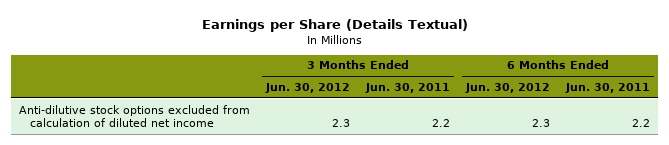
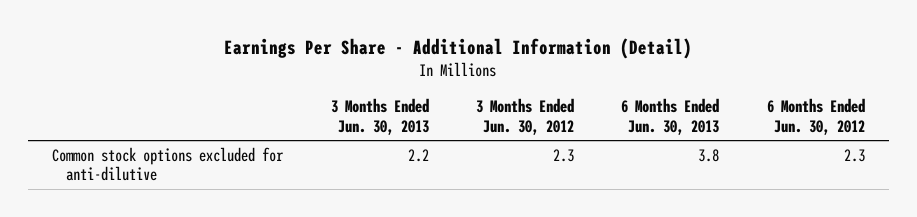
[201,18,468,32] Earnings per Share (Details Textual) -> [224,37,693,59] Earnings Per Share - Additional Information (Detail)
[365,82,451,93] Jun. 30, 2011 -> none
[565,82,651,93] Jun. 30, 2011 -> none
none -> [330,98,429,135] 3 Months Ended Jun. 30, 2013
none -> [621,98,720,135] 6 Months Ended Jun. 30, 2013
[19,104,251,128] Anti-dilutive stock options excluded from calculation of diluted net income -> [52,146,285,182] Common stock options excluded for anti-dilutive

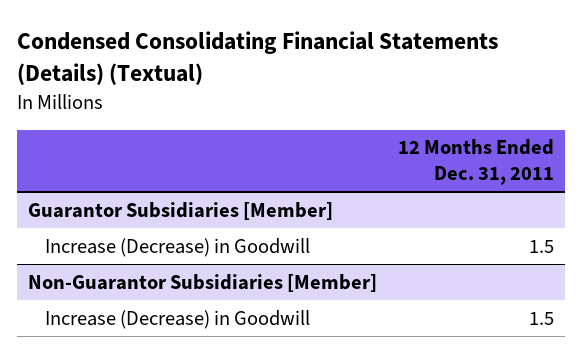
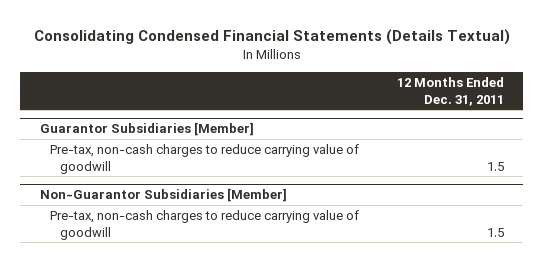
[17,31,499,86] Condensed Consolidating Financial Statements (Details) (Textual) -> [33,28,510,45] Consolidating Condensed Financial Statements (Details Textual)
[45,237,311,257] Increase (Decrease) in Goodwill -> [49,143,359,174] Pre-tax, non-cash charges to reduce carrying value of goodwill
[45,309,311,329] Increase (Decrease) in Goodwill -> [49,209,359,240] Pre-tax, non-cash charges to reduce carrying value of goodwill

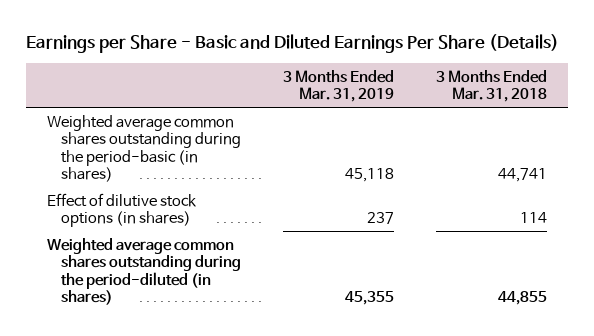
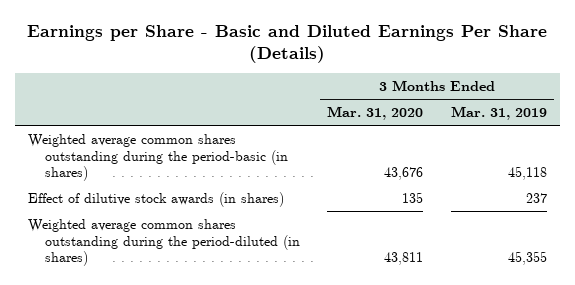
[436,69,548,103] 3 Months Ended Mar. 31, 2018 -> none
none -> [327,105,424,120] Mar. 31, 2020
[46,192,197,228] Effect of dilutive stock options (in shares) -> [28,191,285,207] Effect of dilutive stock awards (in shares)

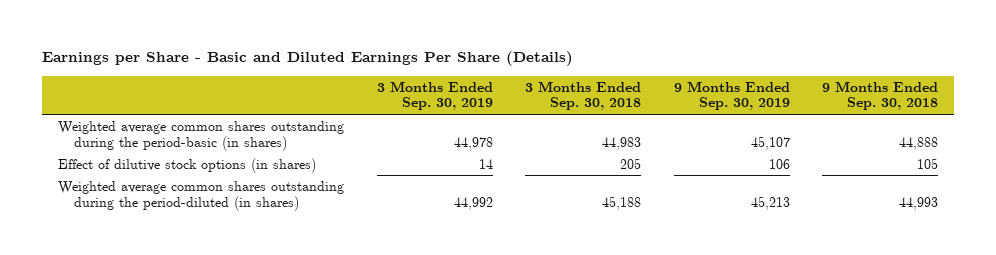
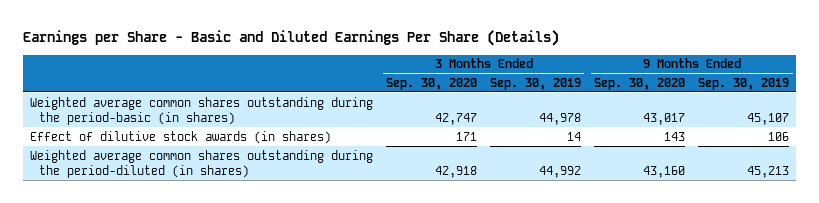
[525,80,642,111] 3 Months Ended Sep. 30, 2018 -> none
[821,80,938,111] 9 Months Ended Sep. 30, 2018 -> none
none -> [386,77,478,90] Sep. 30, 2020
none -> [594,77,686,90] Sep. 30, 2020
[58,157,317,173] Effect of dilutive stock options (in shares) -> [29,130,331,144] Effect of dilutive stock awards (in shares)

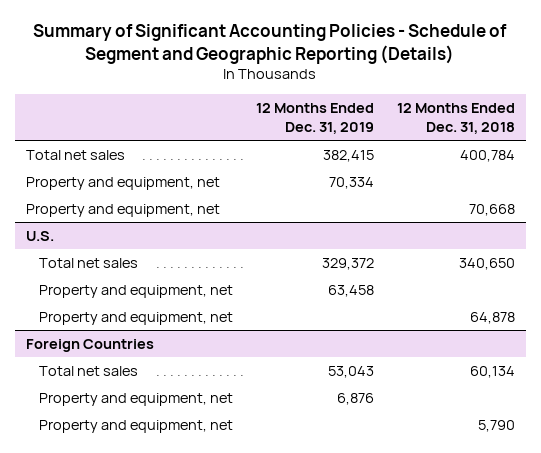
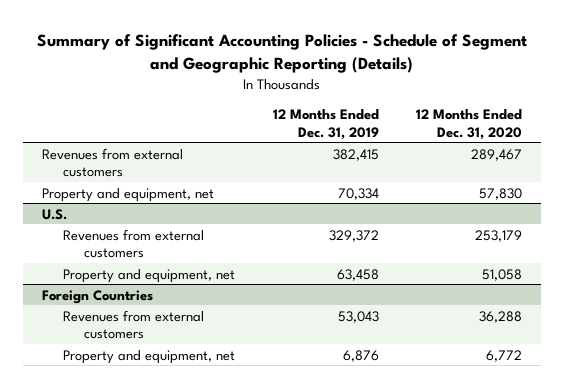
[396,103,515,134] 12 Months Ended Dec. 31, 2018 -> none
none -> [416,108,523,140] 12 Months Ended Dec. 31, 2020
[25,150,125,161] Total net sales -> [42,147,184,178] Revenues from external customers
[25,204,220,218] Property and equipment, net -> none
[38,258,138,269] Total net sales -> [63,228,205,259] Revenues from external customers
[38,312,233,326] Property and equipment, net -> none
[38,366,138,377] Total net sales -> [63,309,205,340] Revenues from external customers
[38,420,233,434] Property and equipment, net -> none

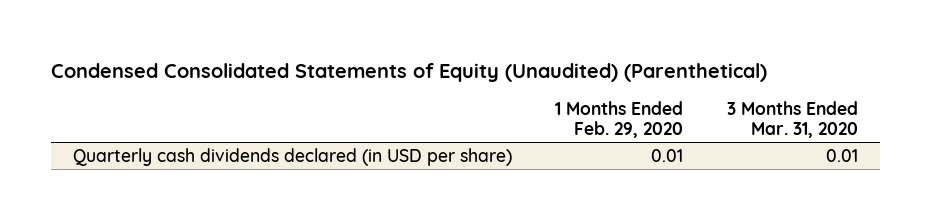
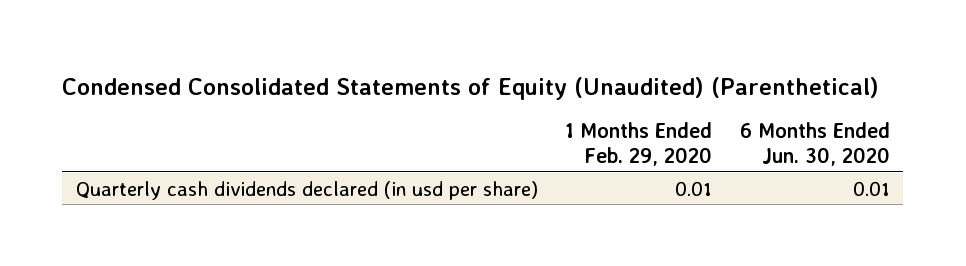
[726,100,858,139] 3 Months Ended Mar. 31, 2020 -> none
none -> [739,122,890,167] 6 Months Ended Jun. 30, 2020
[72,148,512,167] Quarterly cash dividends declared (in USD per share) -> [75,180,538,200] Quarterly cash dividends declared (in usd per share)

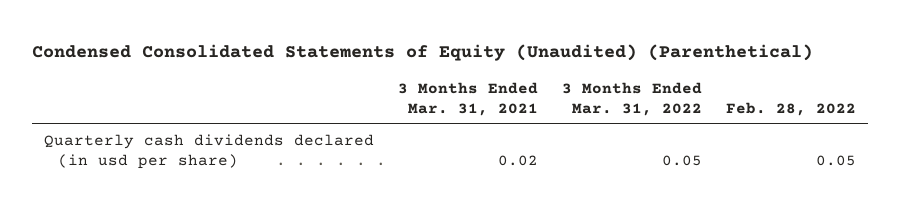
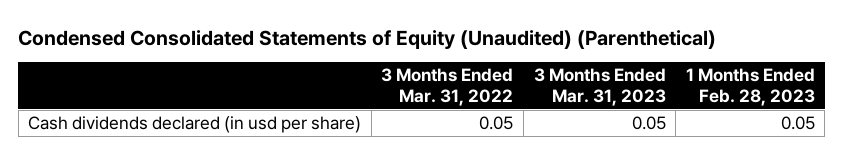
[398,82,539,116] 3 Months Ended Mar. 31, 2021 -> none
[726,101,857,116] Feb. 28, 2022 -> none
none -> [533,68,666,106] 3 Months Ended Mar. 31, 2023
none -> [685,68,815,106] 1 Months Ended Feb. 28, 2023
[44,134,375,169] Quarterly cash dividends declared (in usd per share) -> [28,116,362,134] Cash dividends declared (in usd per share)

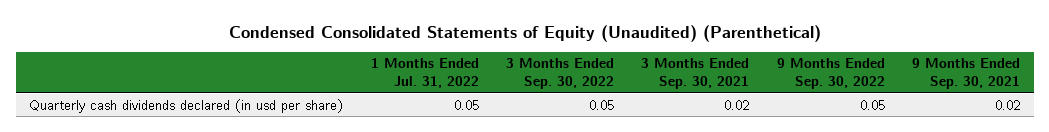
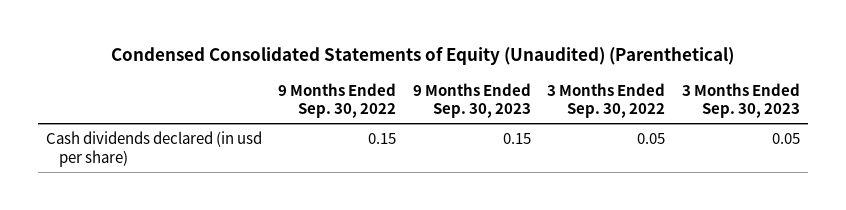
[370,58,479,89] 1 Months Ended Jul. 31, 2022 -> none
[641,58,750,90] 3 Months Ended Sep. 30, 2021 -> none
[911,58,1020,90] 9 Months Ended Sep. 30, 2021 -> none
none -> [412,82,531,119] 9 Months Ended Sep. 30, 2023
none -> [681,82,800,119] 3 Months Ended Sep. 30, 2023
[29,99,344,114] Quarterly cash dividends declared (in usd per share) -> [45,131,262,167] Cash dividends declared (in usd per share)
[859,100,885,111] 0.05 -> [368,133,397,145] 0.15

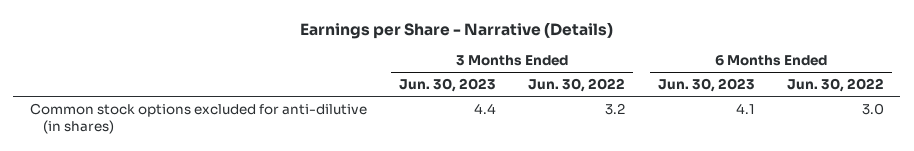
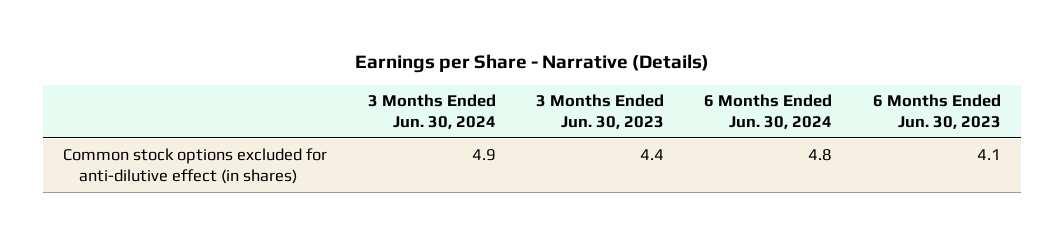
[528,78,626,93] Jun. 30, 2022 -> none
[787,78,885,93] Jun. 30, 2022 -> none
none -> [367,94,496,130] 3 Months Ended Jun. 30, 2024
none -> [704,94,833,130] 6 Months Ended Jun. 30, 2024
[29,102,367,134] Common stock options excluded for anti-dilutive (in shares) -> [63,148,328,185] Common stock options excluded for anti-dilutive effect (in shares)

